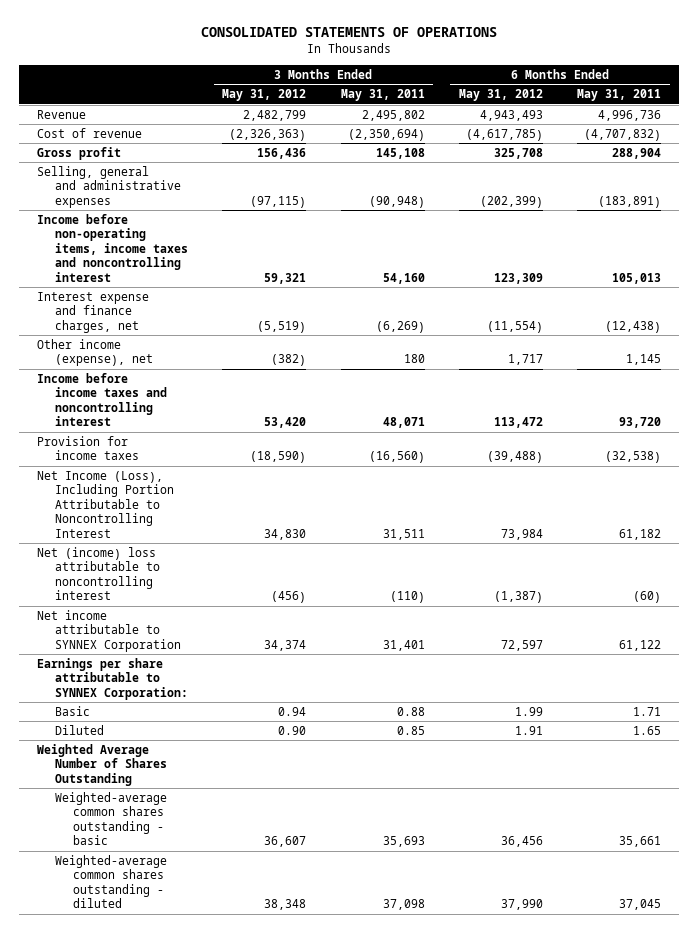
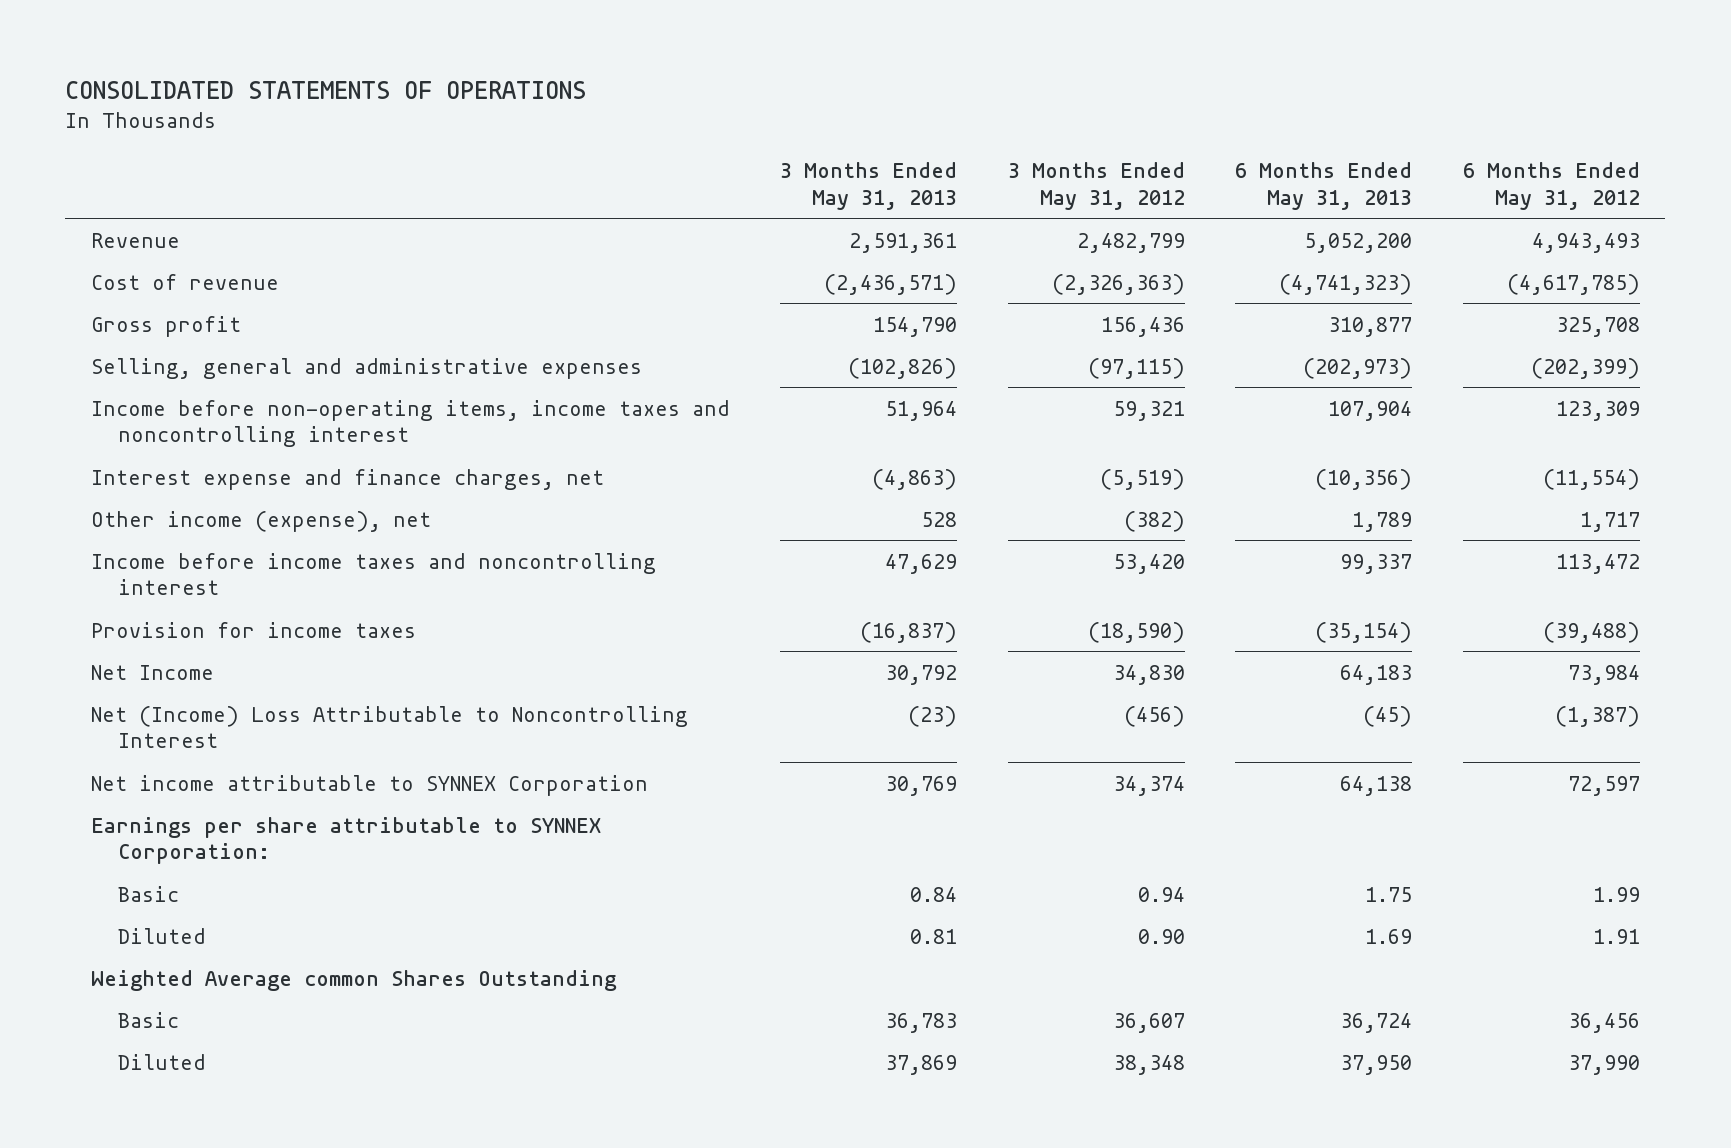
[340,89,425,102] May 31, 2011 -> none
[577,89,662,102] May 31, 2011 -> none
none -> [780,162,958,210] 3 Months Ended May 31, 2013
none -> [1235,162,1413,210] 6 Months Ended May 31, 2013
[36,470,174,538] Net Income (Loss), Including Portion Attributable to Noncontrolling Interest -> [90,664,214,680] Net Income
[36,546,160,601] Net (income) loss attributable to noncontrolling interest -> [90,705,688,749] Net (Income) Loss Attributable to Noncontrolling Interest
[36,743,167,786] Weighted Average Number of Shares Outstanding -> [90,969,617,991] Weighted Average common Shares Outstanding
[54,791,167,846] Weighted-average common shares outstanding - basic -> [117,1011,179,1028] Basic
[54,854,167,909] Weighted-average common shares outstanding - diluted -> [117,1053,206,1070] Diluted

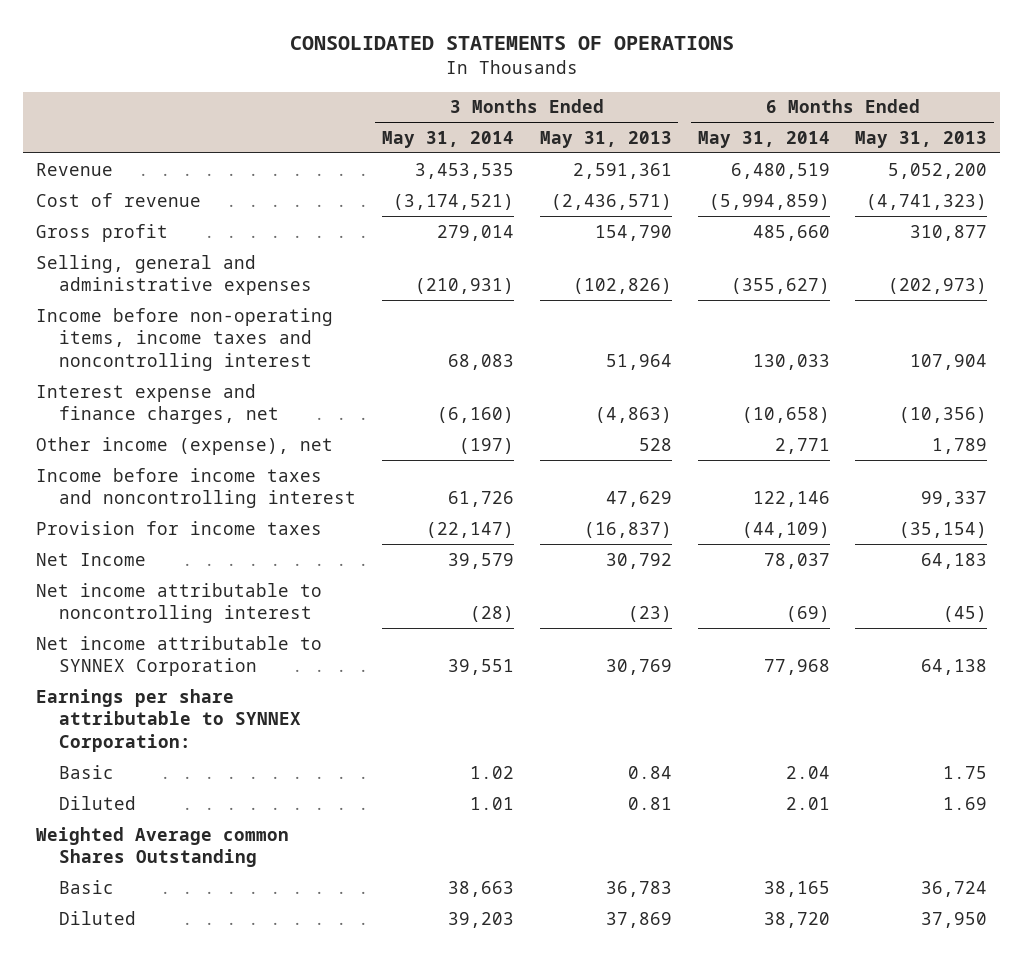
[1007,162,1185,210] 3 Months Ended May 31, 2012 -> none
[1462,162,1640,210] 6 Months Ended May 31, 2012 -> none
none -> [381,130,514,148] May 31, 2014
none -> [697,130,830,148] May 31, 2014
[90,705,688,749] Net (Income) Loss Attributable to Noncontrolling Interest -> [36,582,323,624] Net income attributable to noncontrolling interest

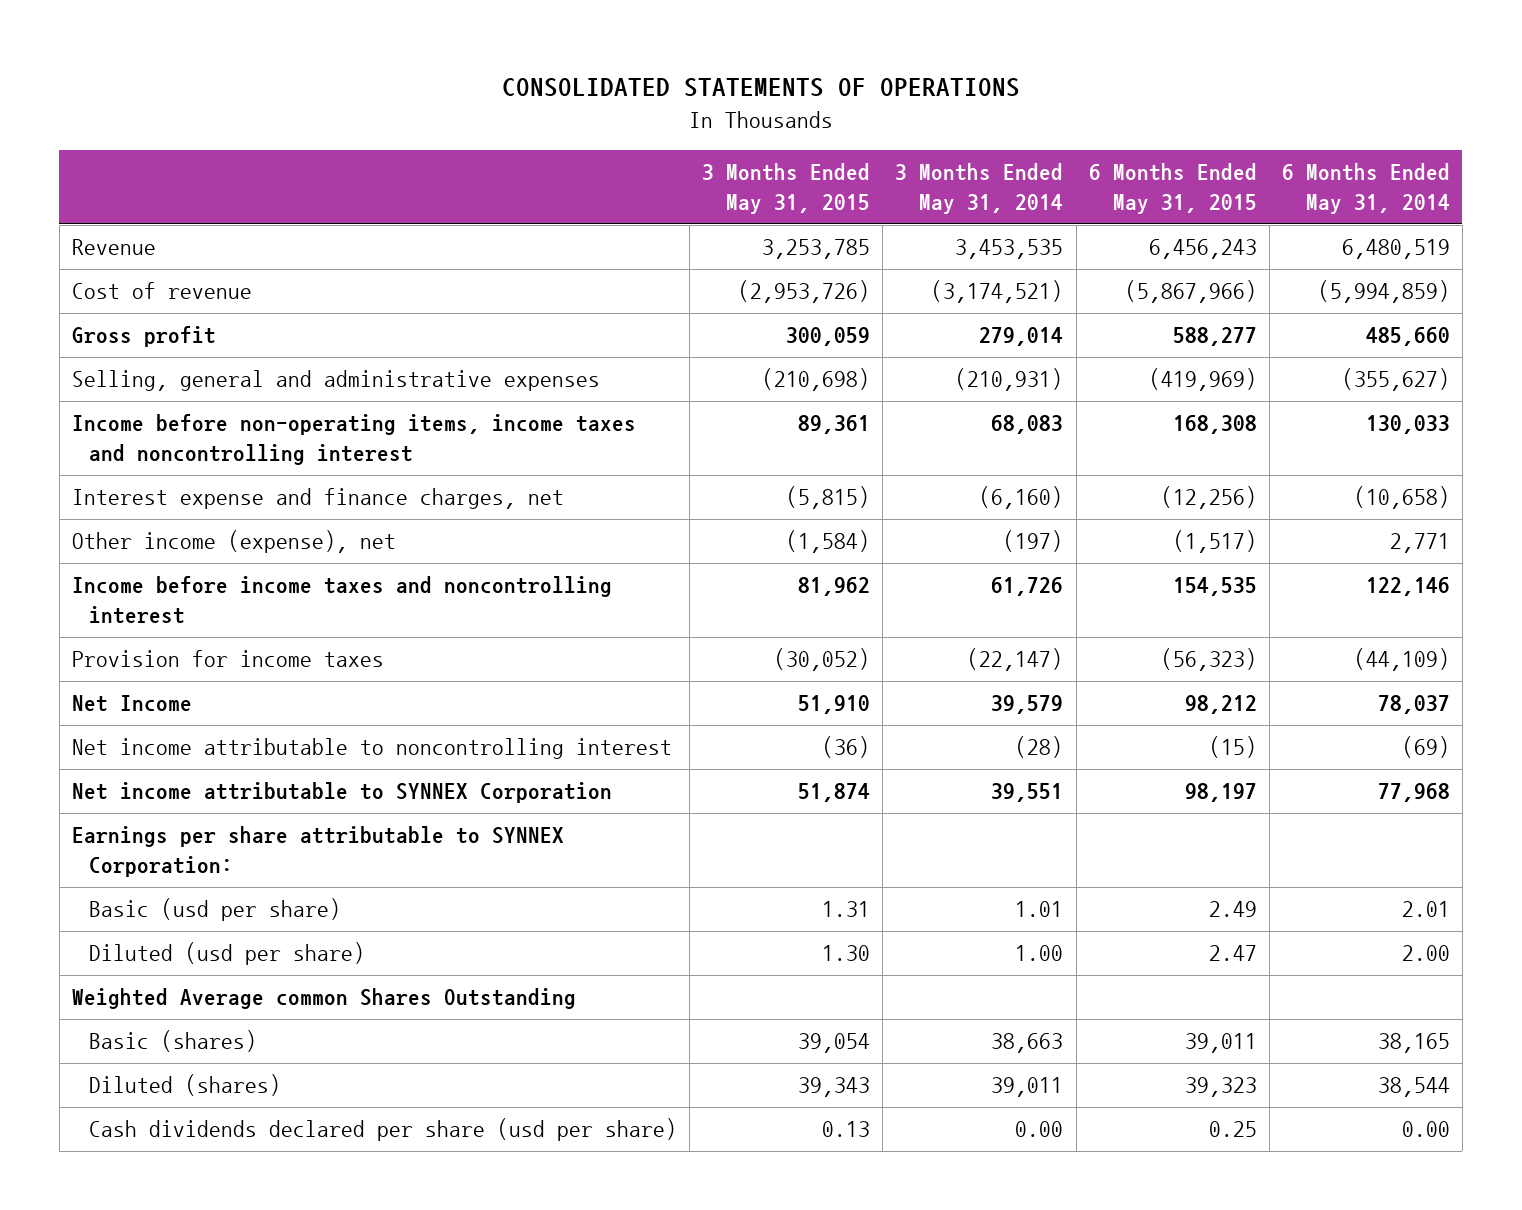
[539,130,672,148] May 31, 2013 -> none
[855,130,988,148] May 31, 2013 -> none
none -> [702,163,871,215] 3 Months Ended May 31, 2015
none -> [1088,163,1257,215] 6 Months Ended May 31, 2015
[58,764,114,779] Basic -> [89,898,342,922] Basic (usd per share)
[469,765,514,779] 1.02 -> [1015,901,1064,918] 1.01
[785,765,830,779] 2.04 -> [1401,901,1450,918] 2.01
[58,795,136,810] Diluted -> [89,942,366,966] Diluted (usd per share)
[469,796,514,810] 1.01 -> [1015,945,1064,962] 1.00
[785,796,830,810] 2.01 -> [1401,945,1450,962] 2.00
[58,879,114,894] Basic -> [89,1030,258,1053] Basic (shares)
[58,910,136,925] Diluted -> [89,1074,282,1097] Diluted (shares)
[447,911,514,928] 39,203 -> [991,1077,1064,1098] 39,011
[763,911,830,928] 38,720 -> [1377,1077,1450,1098] 38,544
none -> [89,1118,678,1142] Cash dividends declared per share (usd per share)

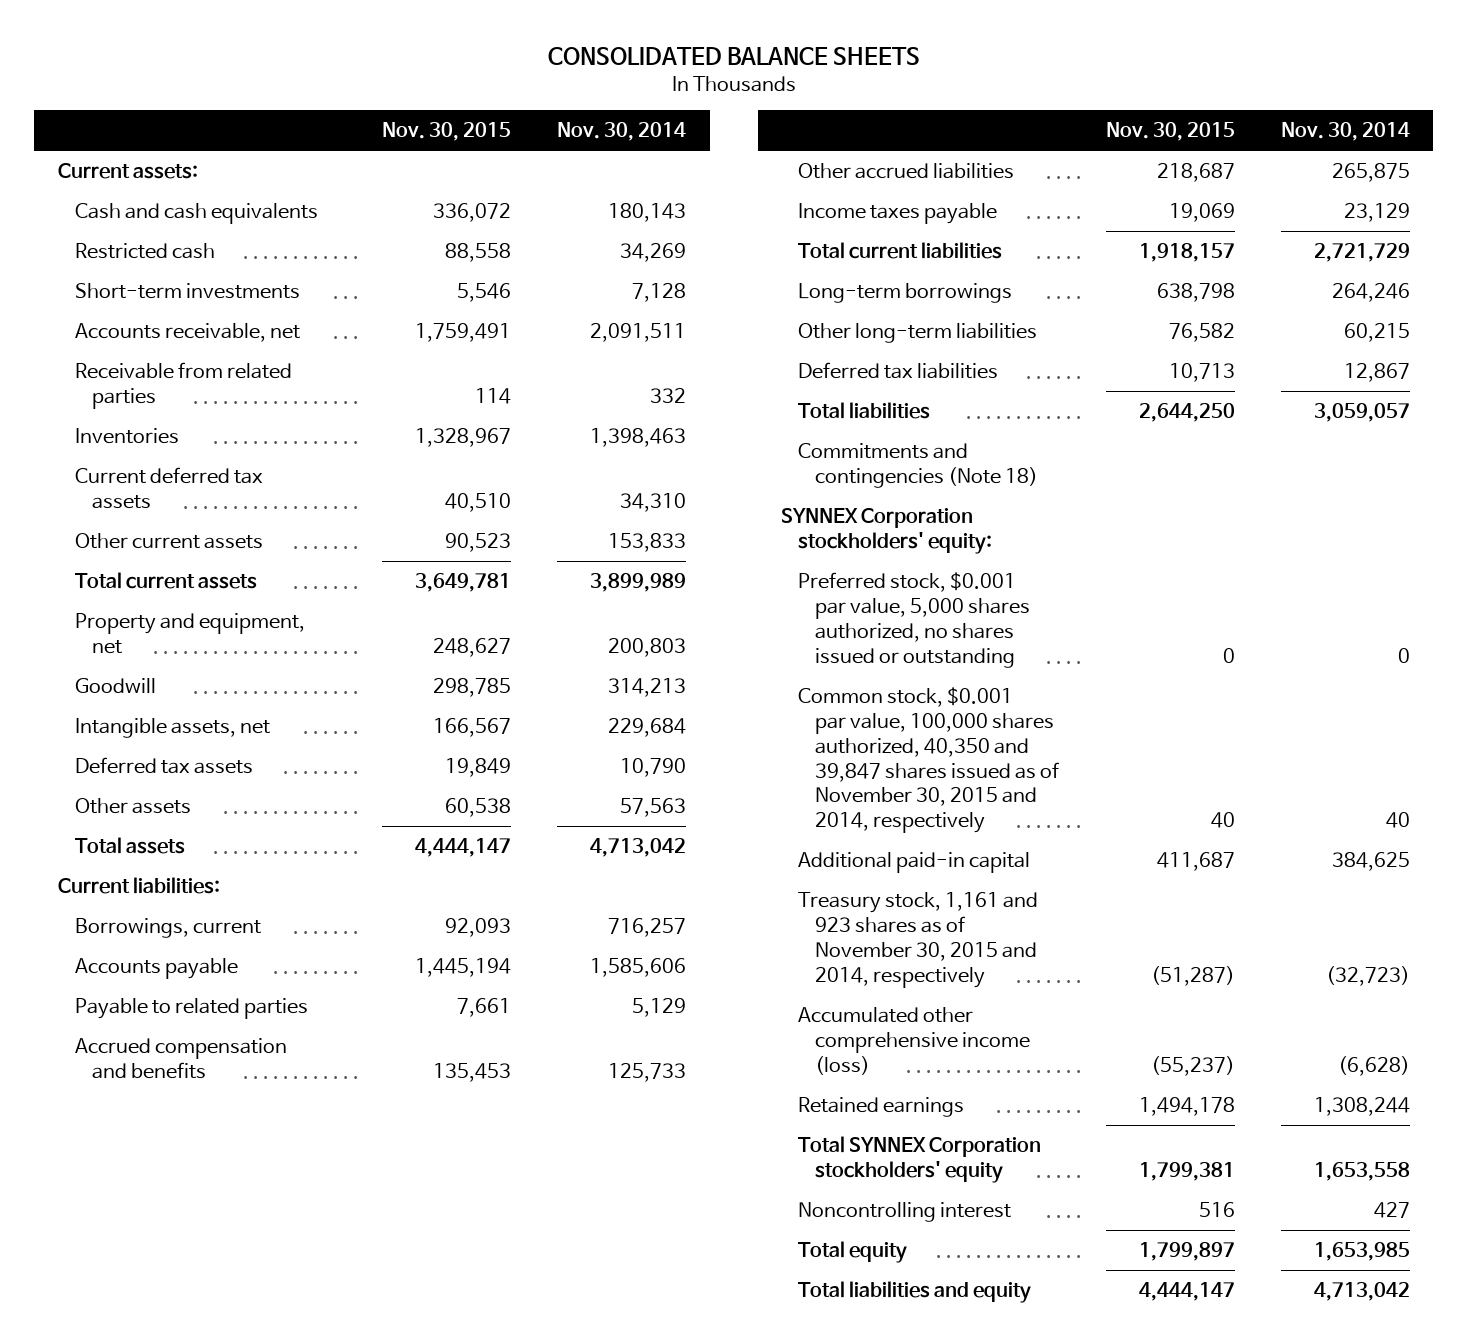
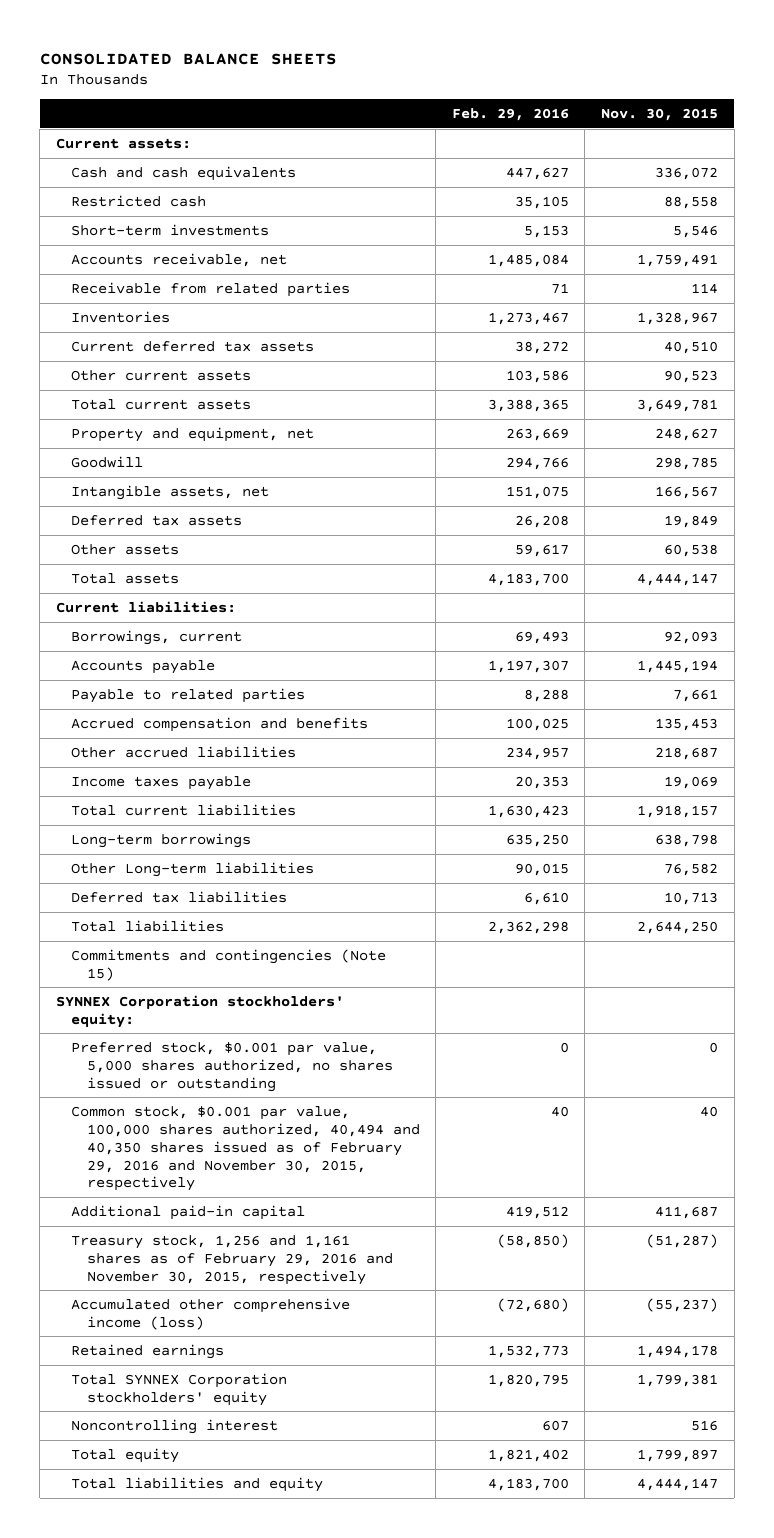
[557,121,687,141] Nov. 30, 2014 -> none
none -> [451,108,569,122] Feb. 29, 2016
[798,323,1038,344] Other long-term liabilities -> [71,861,315,877] Other Long-term liabilities
[798,443,1039,488] Commitments and contingencies (Note 18) -> [71,948,387,981] Commitments and contingencies (Note 15)
[798,687,1060,834] Common stock, $0.001 par value, 100,000 shares authorized, 40,350 and 39,847 shares issued as of November 30, 2015 and 2014, respectively -> [71,1105,420,1192] Common stock, $0.001 par value, 100,000 shares authorized, 40,494 and 40,350 shares issued as of February 29, 2016 and November 30, 2015, respectively
[798,892,1039,988] Treasury stock, 1,161 and 923 shares as of November 30, 2015 and 2014, respectively -> [71,1234,393,1285] Treasury stock, 1,256 and 1,161 shares as of February 29, 2016 and November 30, 2015, respectively

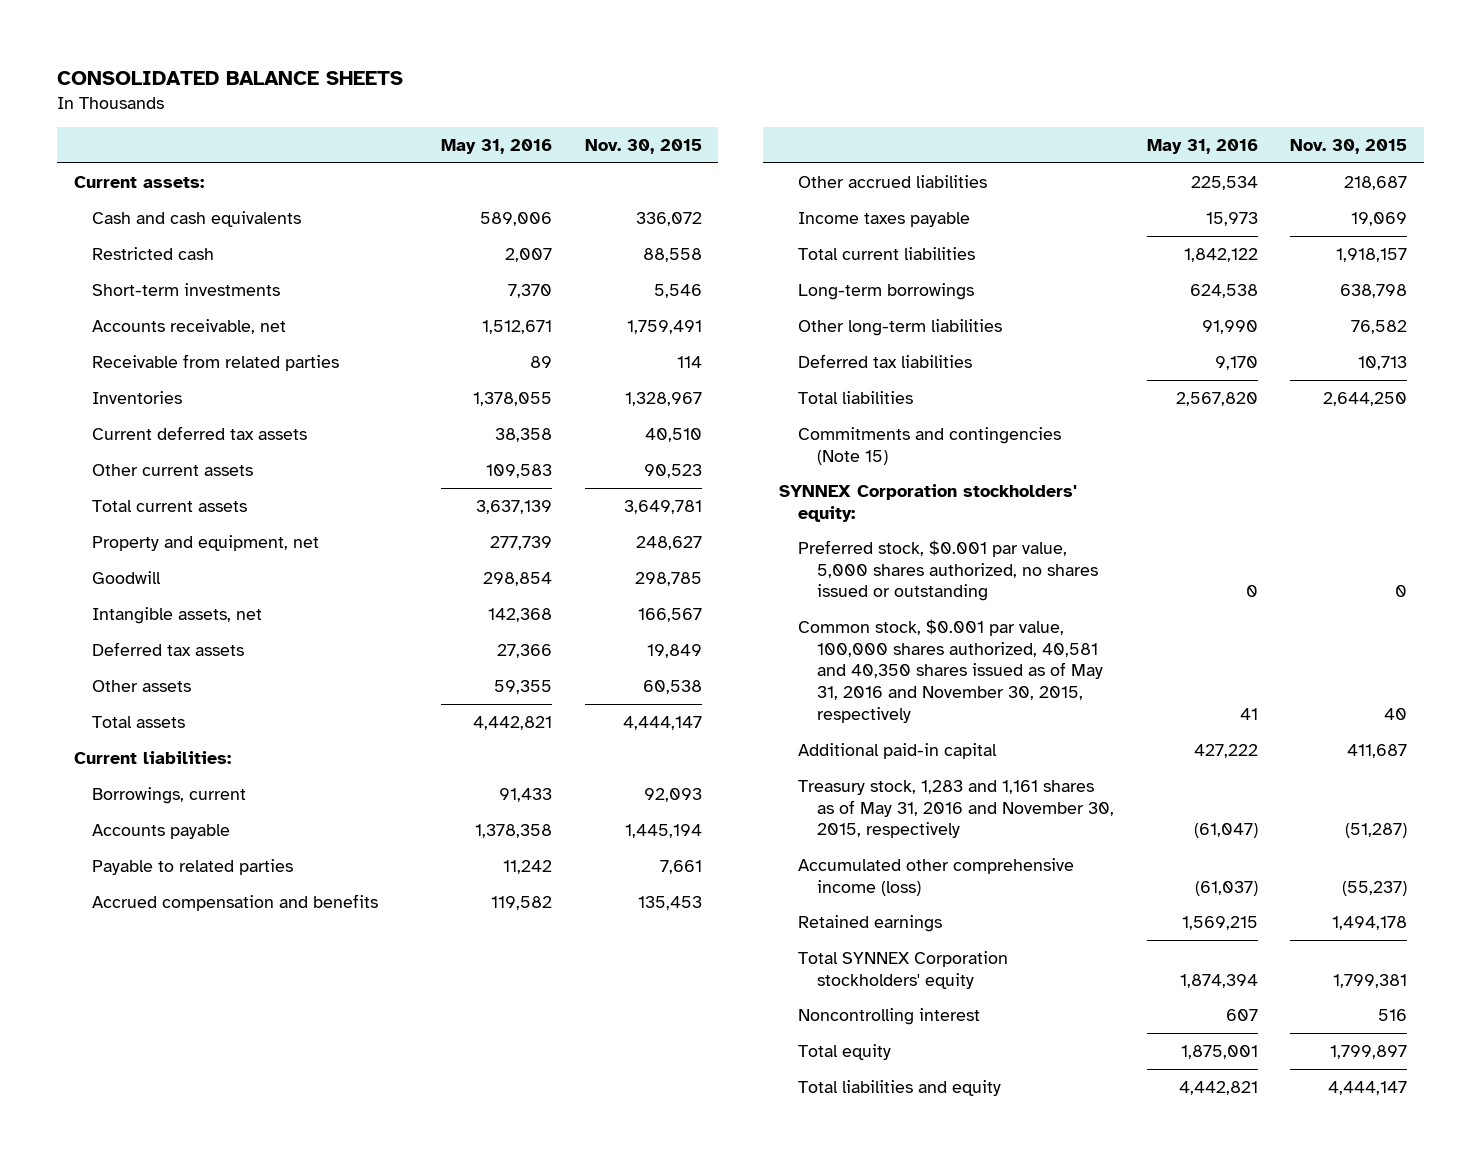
[451,108,569,122] Feb. 29, 2016 -> none
none -> [441,138,553,154] May 31, 2016
[71,861,315,877] Other Long-term liabilities -> [798,318,1003,336] Other long-term liabilities
[71,1105,420,1192] Common stock, $0.001 par value, 100,000 shares authorized, 40,494 and 40,350 shares issued as of February 29, 2016 and November 30, 2015, respectively -> [798,618,1103,723] Common stock, $0.001 par value, 100,000 shares authorized, 40,581 and 40,350 shares issued as of May 31, 2016 and November 30, 2015, respectively
[71,1234,393,1285] Treasury stock, 1,256 and 1,161 shares as of February 29, 2016 and November 30, 2015, respectively -> [798,779,1114,839] Treasury stock, 1,283 and 1,161 shares as of May 31, 2016 and November 30, 2015, respectively

